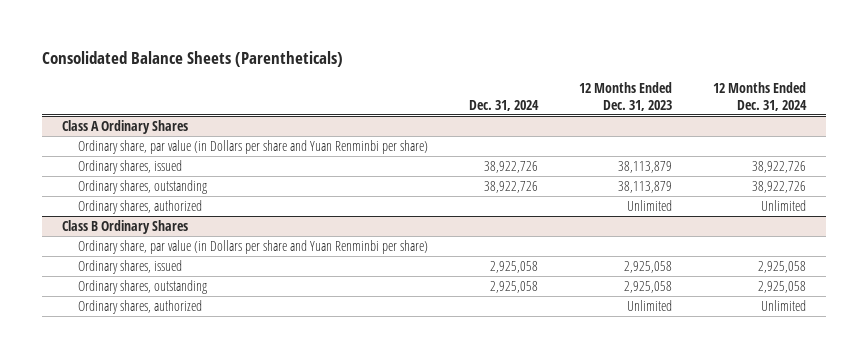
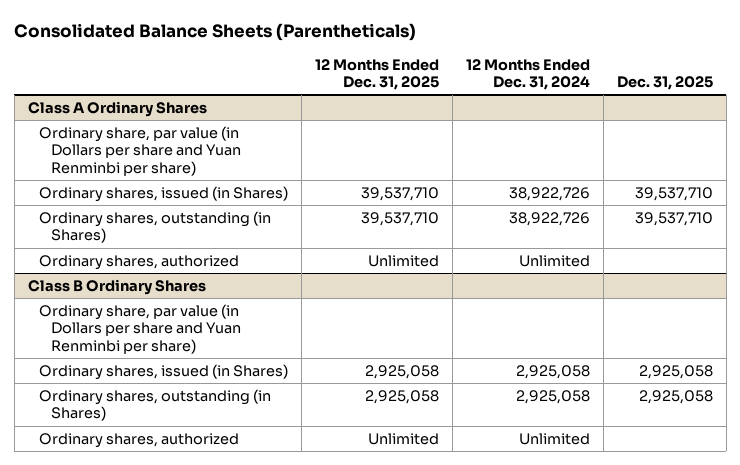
[469,99,540,111] Dec. 31, 2024 -> none
[579,82,673,111] 12 Months Ended Dec. 31, 2023 -> none
none -> [315,58,440,91] 12 Months Ended Dec. 31, 2025
none -> [616,76,713,91] Dec. 31, 2025
[78,160,183,175] Ordinary shares, issued -> [39,186,289,203] Ordinary shares, issued (in Shares)
[78,180,208,195] Ordinary shares, outstanding -> [39,211,272,244] Ordinary shares, outstanding (in Shares)
[78,260,183,275] Ordinary shares, issued -> [39,364,289,381] Ordinary shares, issued (in Shares)
[78,280,208,295] Ordinary shares, outstanding -> [39,389,272,422] Ordinary shares, outstanding (in Shares)

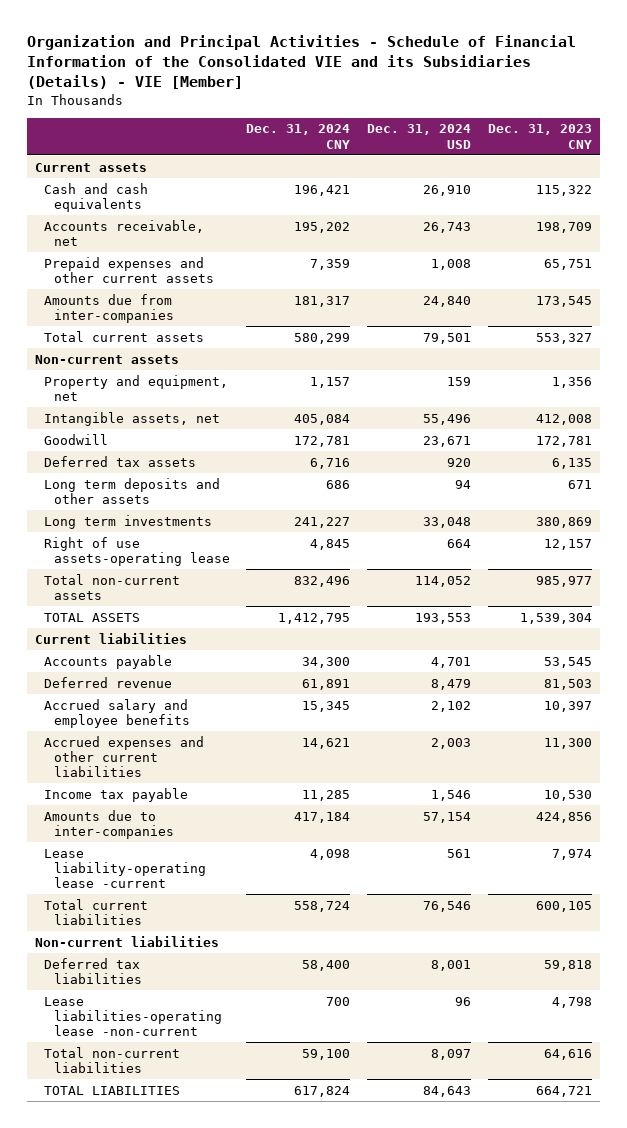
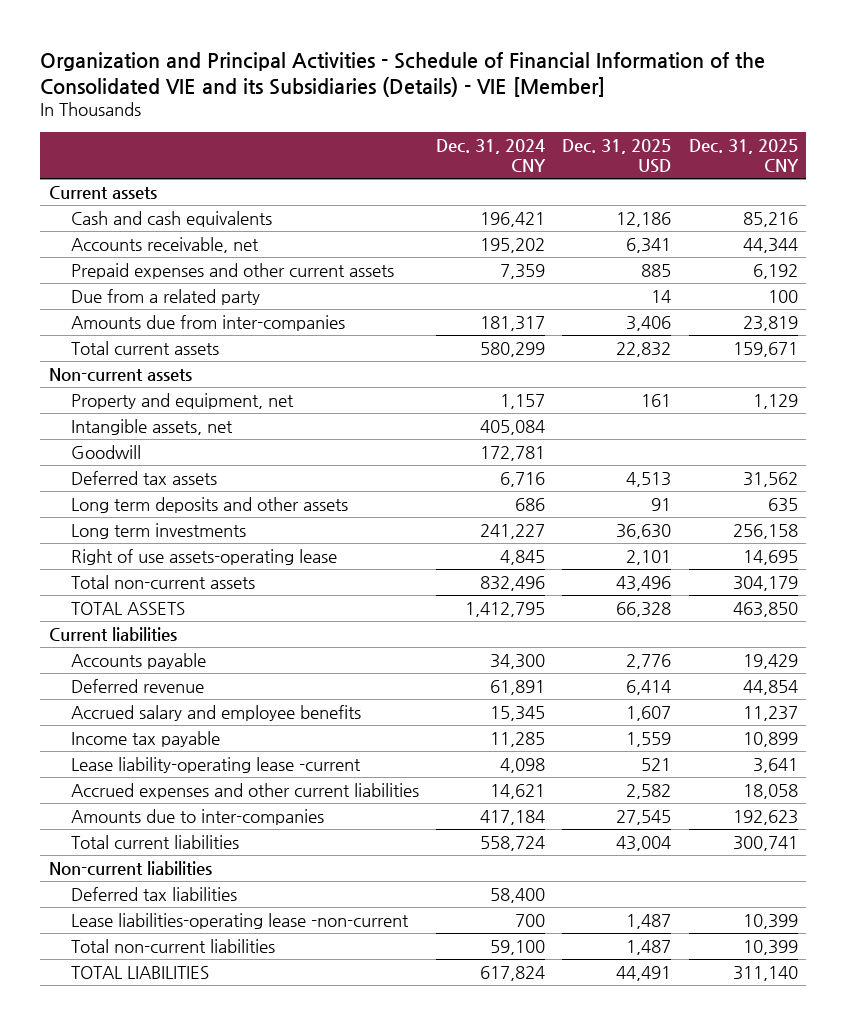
[367,124,472,149] Dec. 31, 2024 USD -> none
[488,124,593,149] Dec. 31, 2023 CNY -> none
none -> [562,139,672,173] Dec. 31, 2025 USD
none -> [688,139,799,172] Dec. 31, 2025 CNY
none -> [71,288,261,305] Due from a related party
[44,735,205,778] Accrued expenses and other current liabilities -> [71,782,420,799] Accrued expenses and other current liabilities
[44,809,174,839] Amounts due to inter-companies -> [71,808,325,825] Amounts due to inter-companies

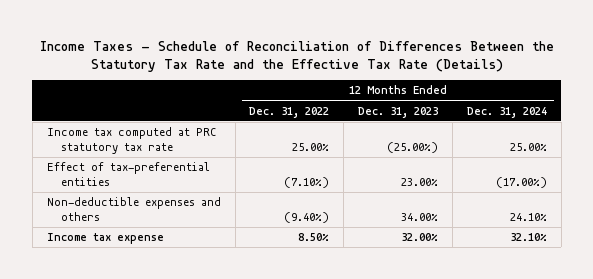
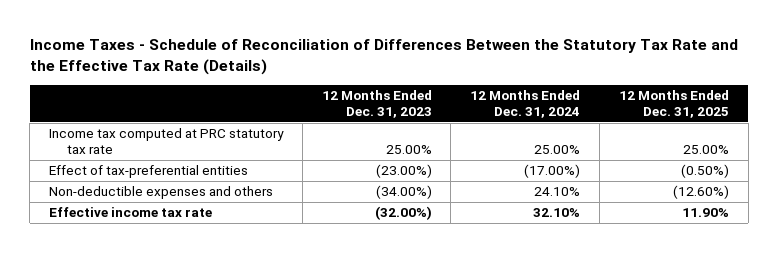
[249,106,330,118] Dec. 31, 2022 -> none
none -> [619,89,730,119] 12 Months Ended Dec. 31, 2025
[387,141,439,153] (25.00%) -> [385,145,432,155] 25.00%
[401,177,439,186] 23.00% -> [375,164,432,179] (23.00%)
[401,212,439,221] 34.00% -> [375,185,432,200] (34.00%)
[46,233,164,245] Income tax expense -> [48,207,212,218] Effective income tax rate
[401,233,439,242] 32.00% -> [374,206,432,221] (32.00%)

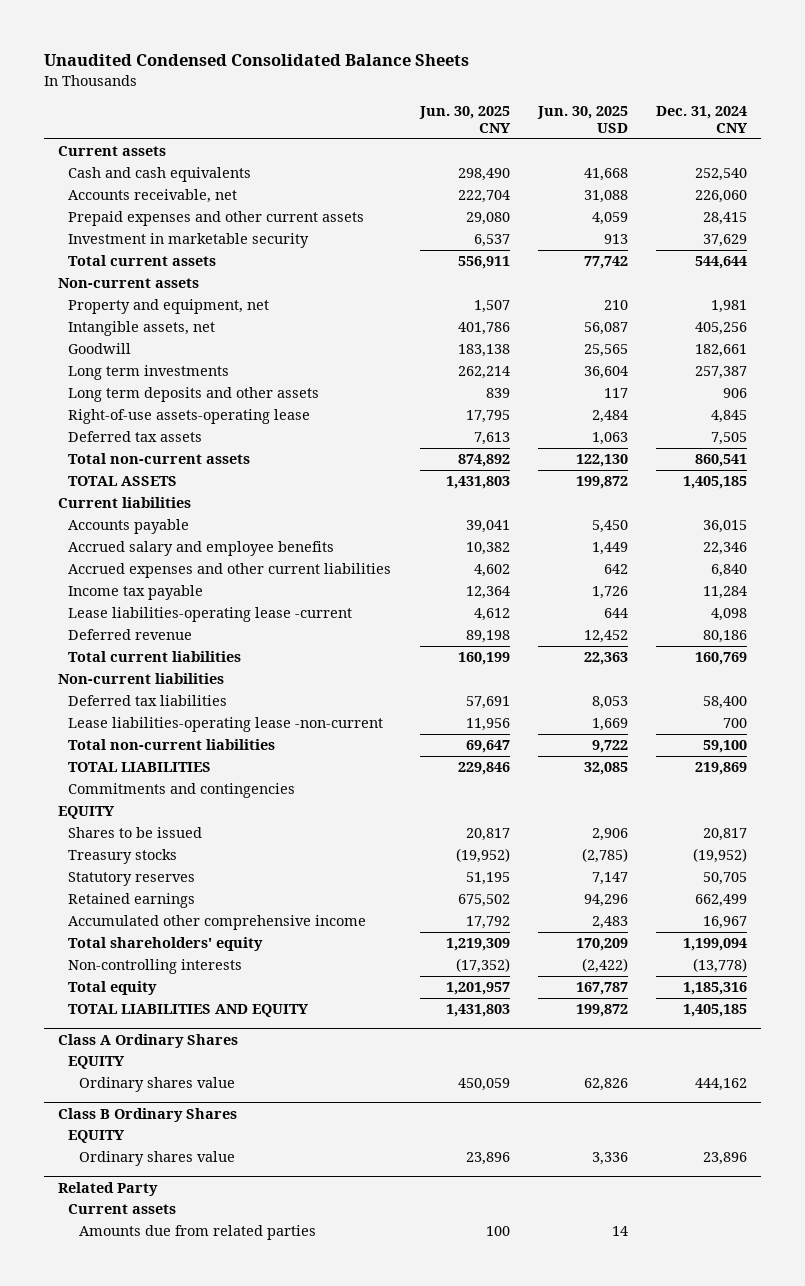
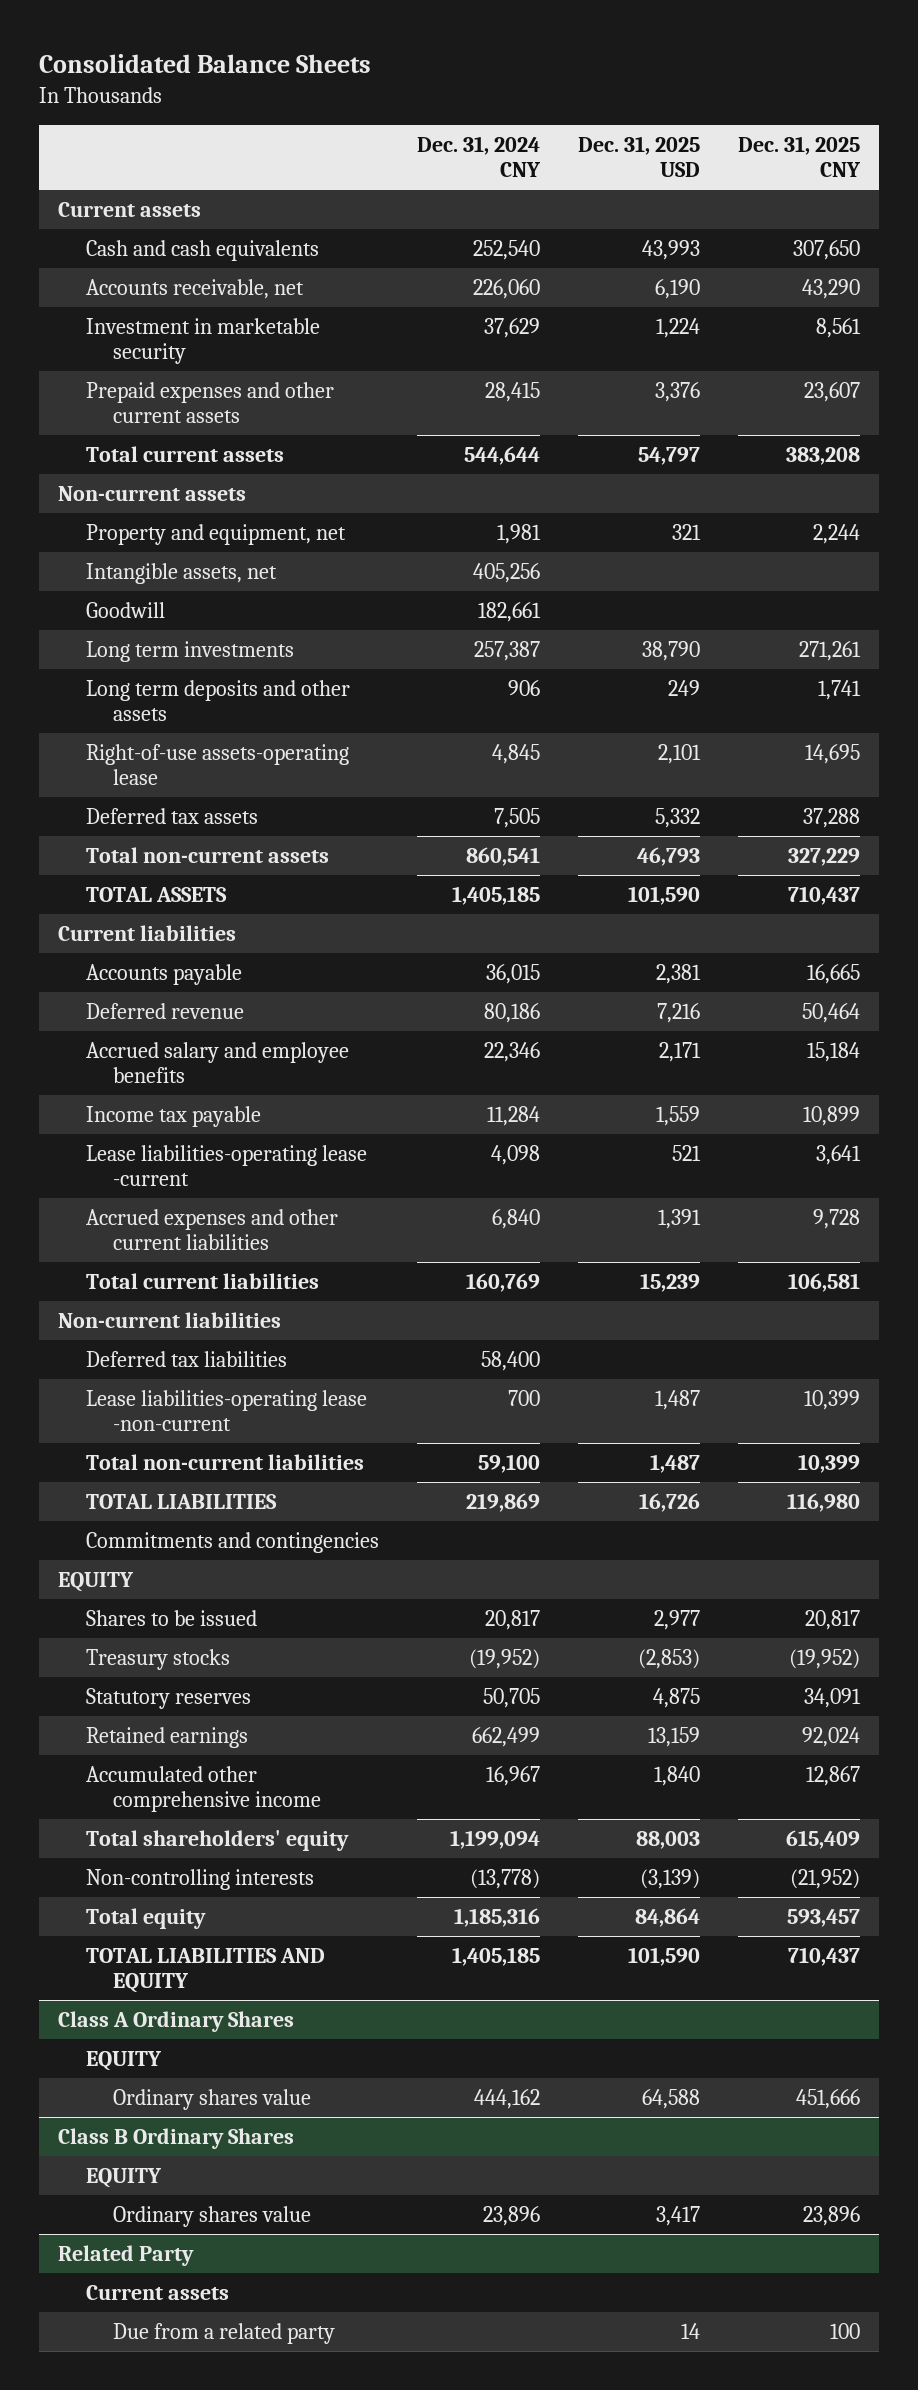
[43,54,469,67] Unaudited Condensed Consolidated Balance Sheets -> [39,54,372,74] Consolidated Balance Sheets
[418,106,511,133] Jun. 30, 2025 CNY -> none
[536,106,628,133] Jun. 30, 2025 USD -> none
none -> [577,135,700,178] Dec. 31, 2025 USD
none -> [737,135,861,178] Dec. 31, 2025 CNY
[68,211,365,227] Prepaid expenses and other current assets -> [85,381,334,424] Prepaid expenses and other current assets
[68,629,193,641] Deferred revenue -> [85,1002,244,1019] Deferred revenue
[68,563,392,579] Accrued expenses and other current liabilities -> [85,1208,338,1251] Accrued expenses and other current liabilities
[79,1225,317,1241] Amounts due from related parties -> [112,2322,335,2344] Due from a related party

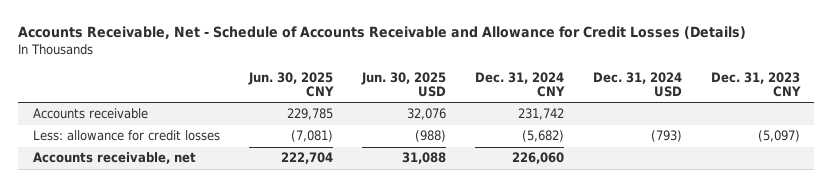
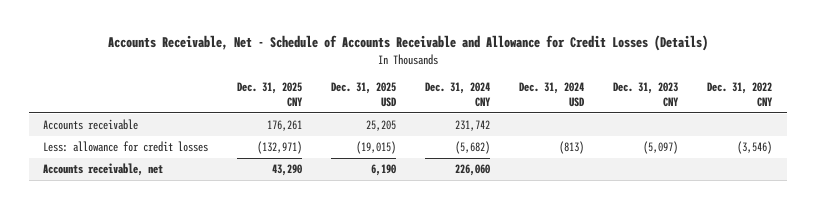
[247,71,334,98] Jun. 30, 2025 CNY -> none
[360,71,446,98] Jun. 30, 2025 USD -> none
none -> [237,81,304,108] Dec. 31, 2025 CNY
none -> [331,81,398,108] Dec. 31, 2025 USD
none -> [707,81,774,108] Dec. 31, 2022 CNY
[650,130,682,143] (793) -> [559,141,585,155] (813)

